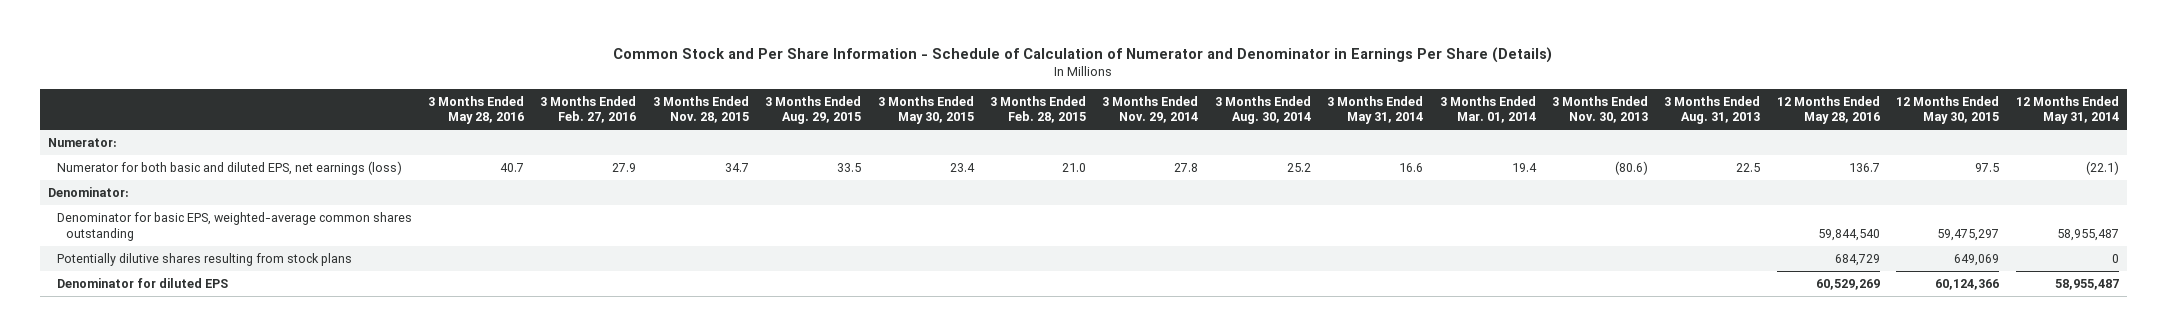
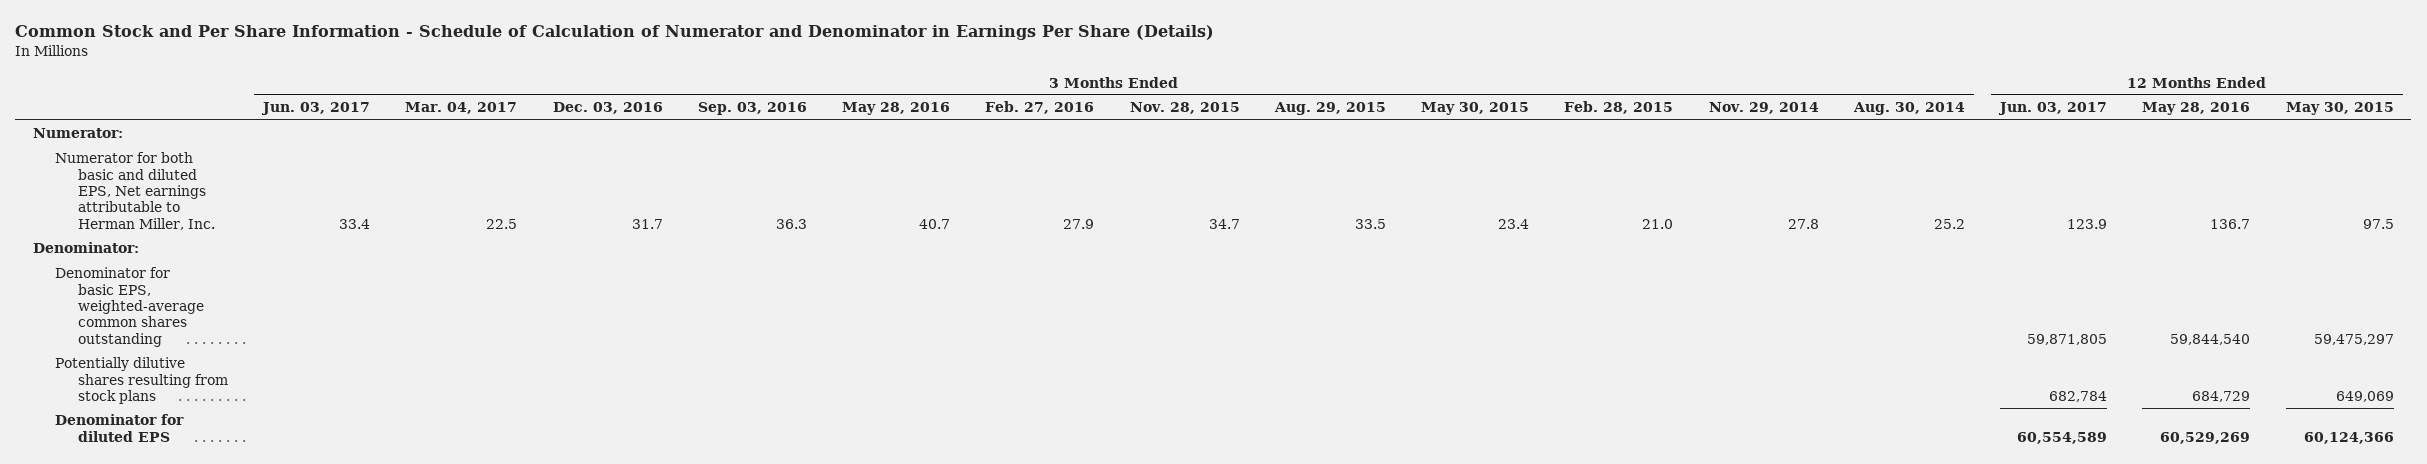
[1327,95,1424,125] 3 Months Ended May 31, 2014 -> none
[1439,95,1536,124] 3 Months Ended Mar. 01, 2014 -> none
[1552,95,1649,124] 3 Months Ended Nov. 30, 2013 -> none
[1664,95,1761,125] 3 Months Ended Aug. 31, 2013 -> none
[2015,95,2119,125] 12 Months Ended May 31, 2014 -> none
none -> [261,102,371,116] Jun. 03, 2017
none -> [405,102,518,115] Mar. 04, 2017
none -> [552,102,663,115] Dec. 03, 2016
none -> [697,102,807,116] Sep. 03, 2016
none -> [1998,102,2108,116] Jun. 03, 2017
[56,161,402,176] Numerator for both basic and diluted EPS, net earnings (loss) -> [55,152,215,230] Numerator for both basic and diluted EPS, Net earnings attributable to Herman Miller, Inc.

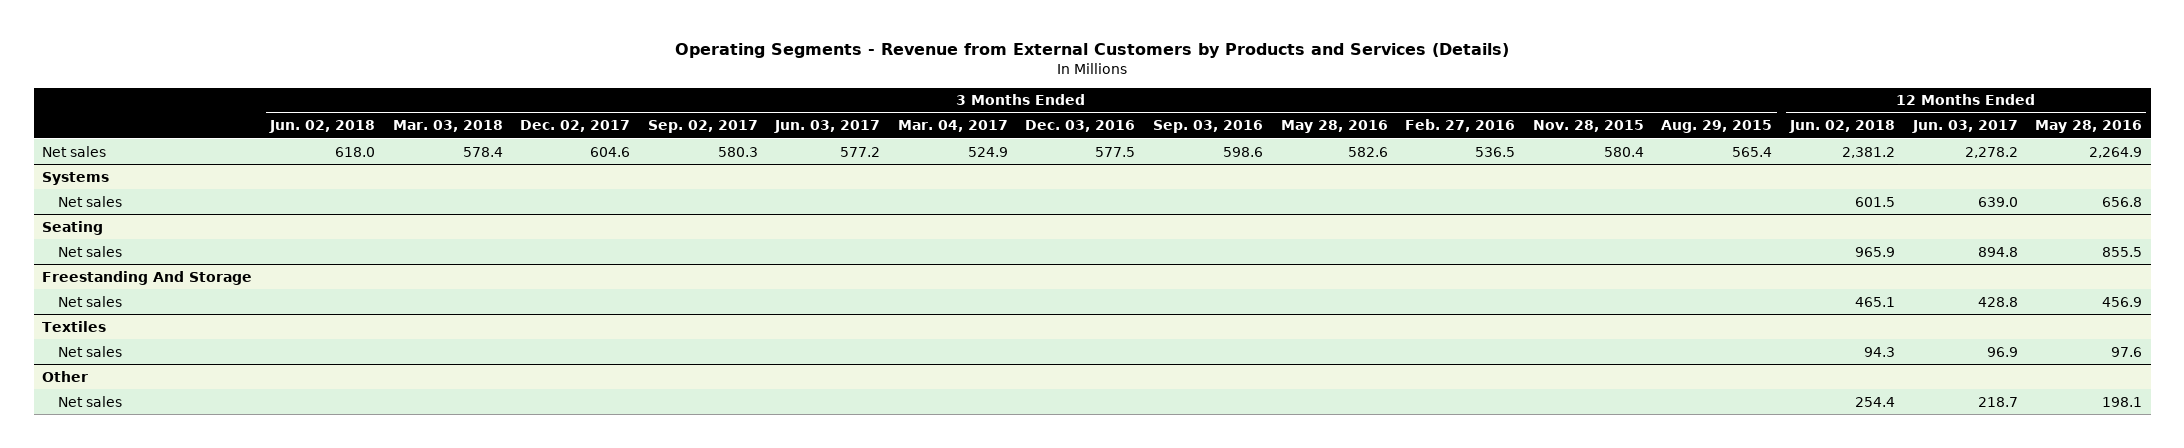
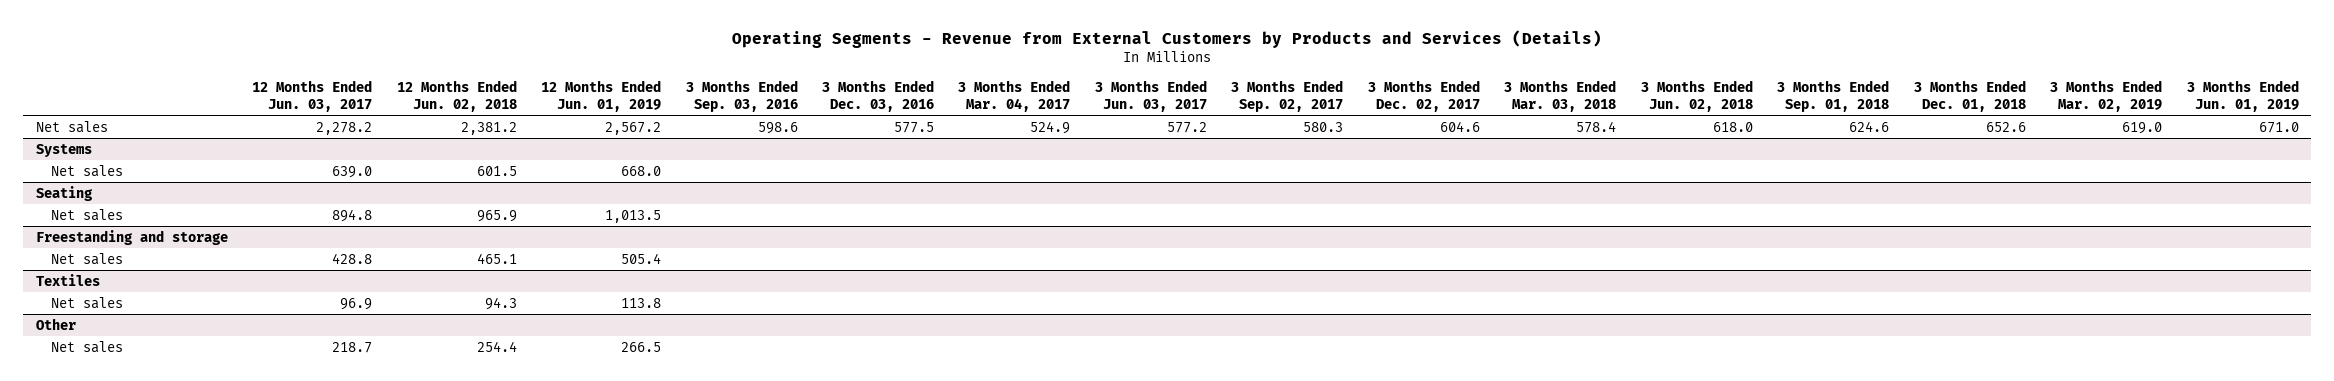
[1280,120,1388,134] May 28, 2016 -> none
[1405,119,1516,133] Feb. 27, 2016 -> none
[1532,120,1644,133] Nov. 28, 2015 -> none
[1661,120,1773,134] Aug. 29, 2015 -> none
[2035,120,2143,134] May 28, 2016 -> none
none -> [541,79,662,112] 12 Months Ended Jun. 01, 2019
none -> [1777,79,1890,112] 3 Months Ended Sep. 01, 2018
none -> [1913,79,2026,112] 3 Months Ended Dec. 01, 2018
none -> [2050,79,2163,112] 3 Months Ended Mar. 02, 2019
none -> [2186,79,2299,112] 3 Months Ended Jun. 01, 2019
[42,270,253,285] Freestanding And Storage -> [35,229,228,245] Freestanding and storage

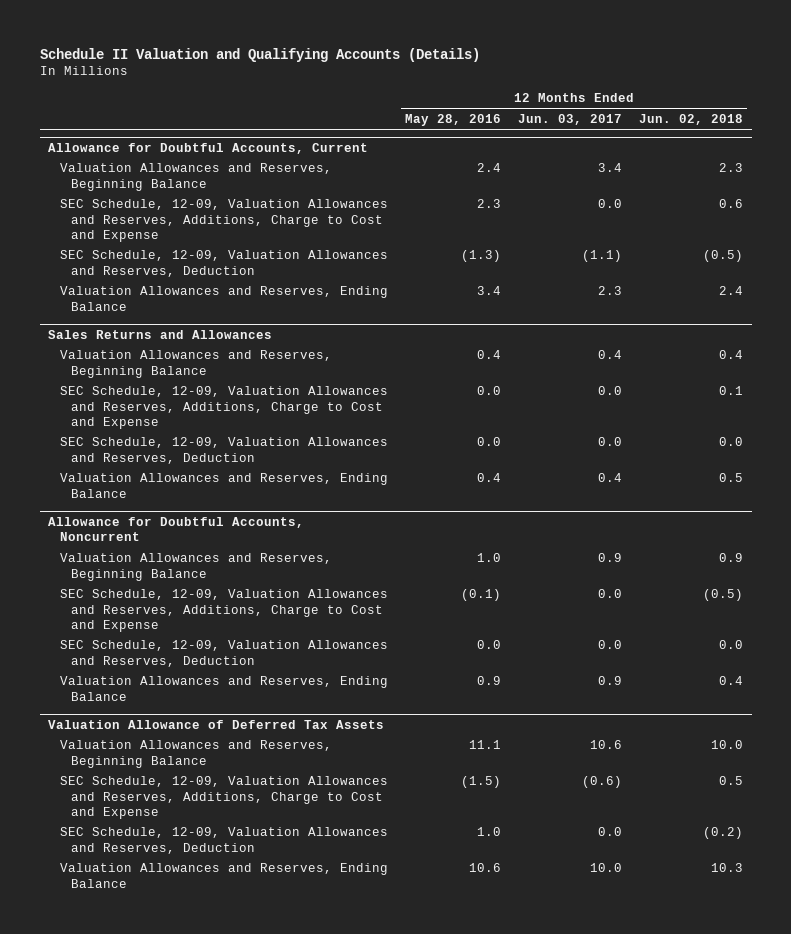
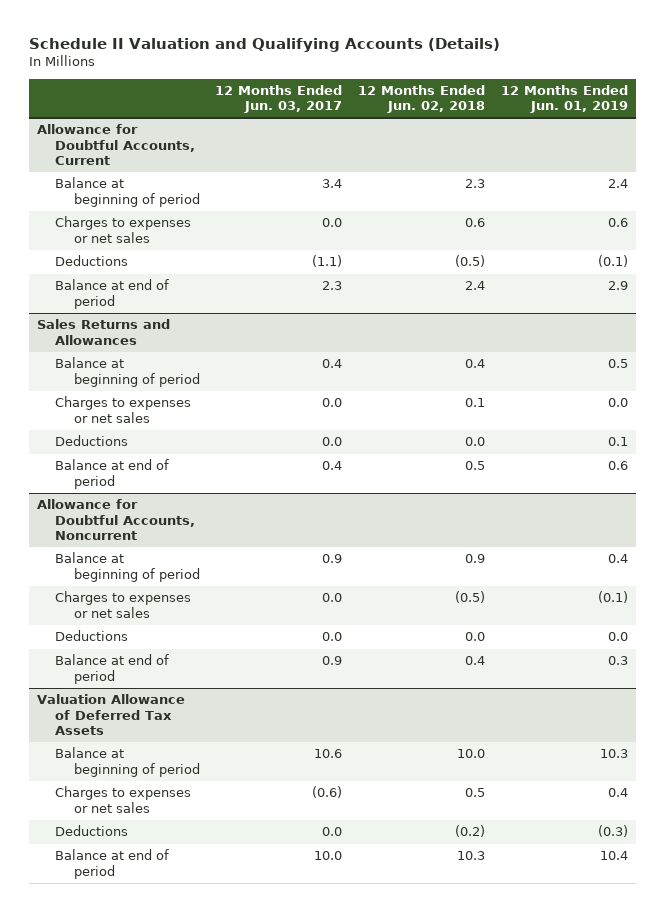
[404,113,501,126] May 28, 2016 -> none
none -> [500,85,628,114] 12 Months Ended Jun. 01, 2019
[59,163,332,191] Valuation Allowances and Reserves, Beginning Balance -> [55,177,200,207] Balance at beginning of period
[59,199,388,242] SEC Schedule, 12-09, Valuation Allowances and Reserves, Additions, Charge to Cost and Expense -> [55,216,192,243] Charges to expenses or net sales
[59,250,388,277] SEC Schedule, 12-09, Valuation Allowances and Reserves, Deduction -> [55,255,129,267] Deductions
[59,286,388,311] Valuation Allowances and Reserves, Ending Balance -> [55,279,170,309] Balance at end of period
[59,350,332,378] Valuation Allowances and Reserves, Beginning Balance -> [55,357,200,387] Balance at beginning of period
[59,386,388,429] SEC Schedule, 12-09, Valuation Allowances and Reserves, Additions, Charge to Cost and Expense -> [55,396,192,423] Charges to expenses or net sales
[59,437,388,464] SEC Schedule, 12-09, Valuation Allowances and Reserves, Deduction -> [55,435,129,447] Deductions
[59,473,388,498] Valuation Allowances and Reserves, Ending Balance -> [55,459,170,489] Balance at end of period
[59,553,332,581] Valuation Allowances and Reserves, Beginning Balance -> [55,552,200,582] Balance at beginning of period
[59,589,388,632] SEC Schedule, 12-09, Valuation Allowances and Reserves, Additions, Charge to Cost and Expense -> [55,591,192,618] Charges to expenses or net sales
[59,640,388,667] SEC Schedule, 12-09, Valuation Allowances and Reserves, Deduction -> [55,630,129,642] Deductions
[59,676,388,701] Valuation Allowances and Reserves, Ending Balance -> [55,654,170,684] Balance at end of period
[59,740,332,768] Valuation Allowances and Reserves, Beginning Balance -> [55,747,200,777] Balance at beginning of period
[59,776,388,819] SEC Schedule, 12-09, Valuation Allowances and Reserves, Additions, Charge to Cost and Expense -> [55,786,192,813] Charges to expenses or net sales
[59,827,388,854] SEC Schedule, 12-09, Valuation Allowances and Reserves, Deduction -> [55,825,129,837] Deductions
[59,863,388,888] Valuation Allowances and Reserves, Ending Balance -> [55,849,170,879] Balance at end of period

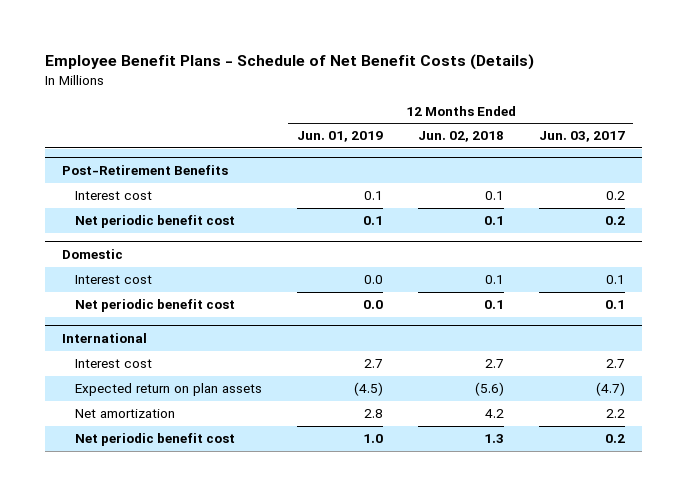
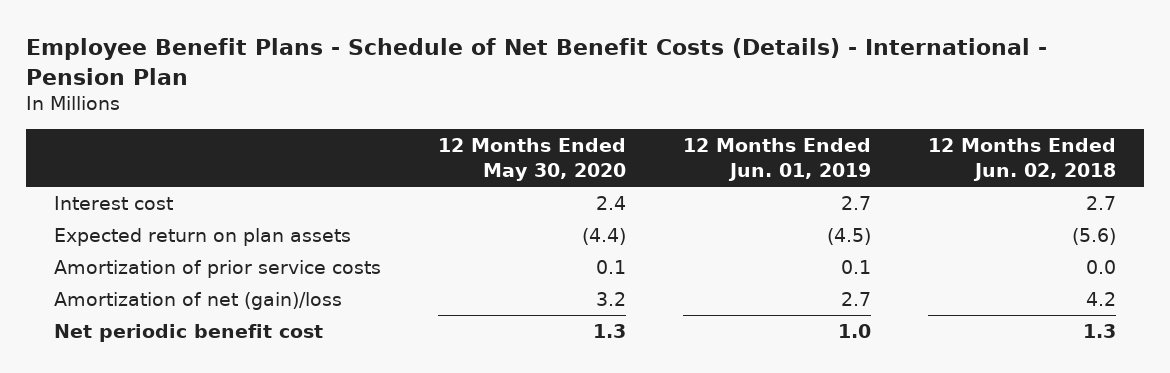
[44,54,534,71] Employee Benefit Plans - Schedule of Net Benefit Costs (Details) -> [25,38,1047,85] Employee Benefit Plans - Schedule of Net Benefit Costs (Details) - International - Pension Plan
[538,131,625,143] Jun. 03, 2017 -> none
none -> [438,138,627,181] 12 Months Ended May 30, 2020
[62,165,229,176] Post-Retirement Benefits -> none
[75,191,153,201] Interest cost -> none
[75,215,236,229] Net periodic benefit cost -> none
[62,249,124,260] Domestic -> none
[75,275,153,285] Interest cost -> none
[75,299,236,313] Net periodic benefit cost -> none
[62,333,148,344] International -> none
none -> [54,260,382,279] Amortization of prior service costs
[75,409,176,419] Net amortization -> [54,292,343,311] Amortization of net (gain)/loss
[363,409,383,419] 2.8 -> [840,292,871,307] 2.7

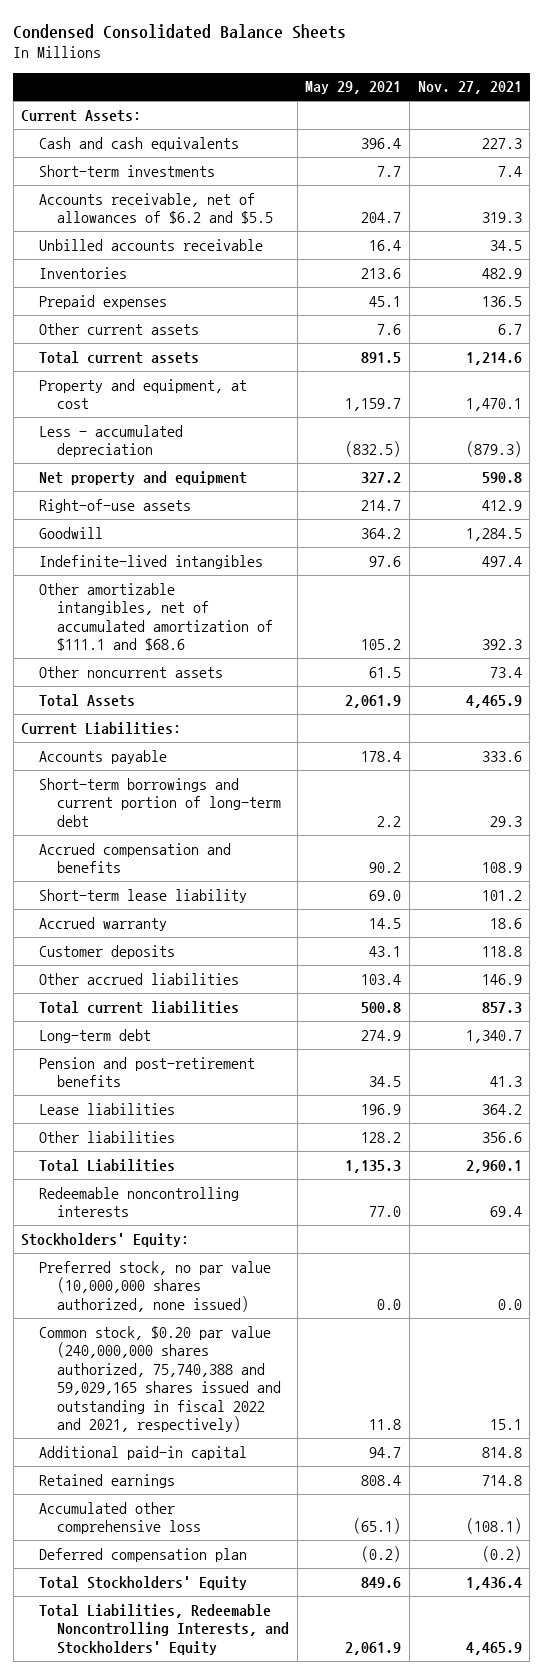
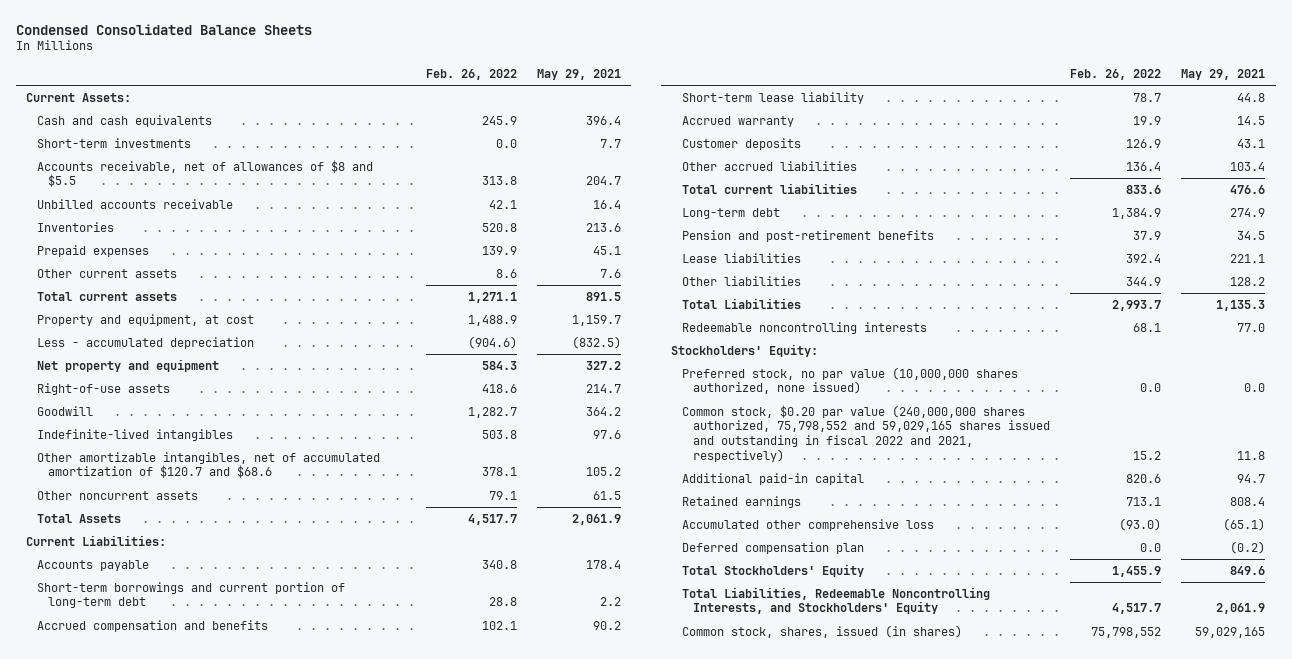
[417,81,522,95] Nov. 27, 2021 -> none
none -> [425,69,517,81] Feb. 26, 2022
[39,192,273,225] Accounts receivable, net of allowances of $6.2 and $5.5 -> [37,159,374,188] Accounts receivable, net of allowances of $8 and $5.5
[39,582,273,652] Other amortizable intangibles, net of accumulated amortization of $111.1 and $68.6 -> [37,451,381,479] Other amortizable intangibles, net of accumulated amortization of $120.7 and $68.6
[369,889,402,901] 69.0 -> [1237,92,1266,102] 44.8
[361,1001,402,1013] 500.8 -> [1230,184,1266,194] 476.6
[361,1103,402,1115] 196.9 -> [1230,253,1266,263] 221.1
[39,1325,281,1433] Common stock, $0.20 par value (240,000,000 shares authorized, 75,740,388 and 59,029,165 shares issued and outstanding in fiscal 2022 and 2021, respectively) -> [681,404,1050,462] Common stock, $0.20 par value (240,000,000 shares authorized, 75,798,552 and 59,029,165 shares issued and outstanding in fiscal 2022 and 2021, respectively)
none -> [681,624,962,638] Common stock, shares, issued (in shares)

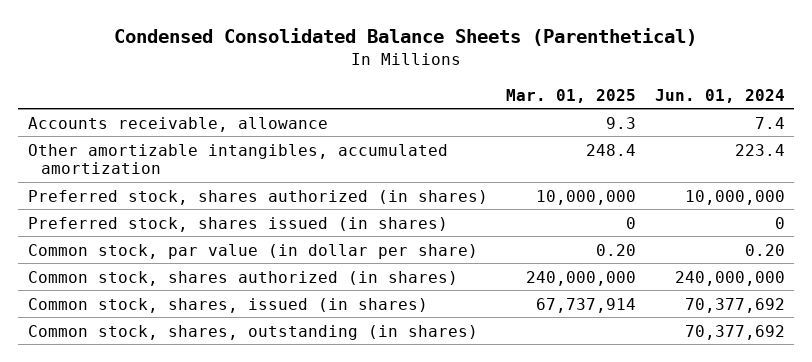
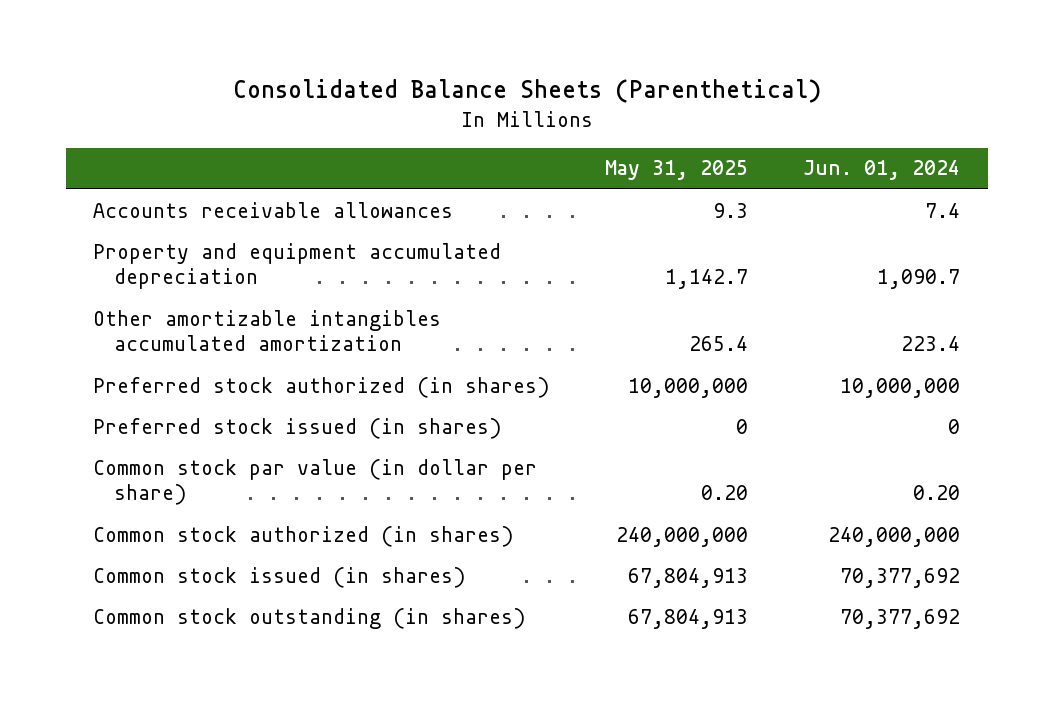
[114,28,698,47] Condensed Consolidated Balance Sheets (Parenthetical) -> [232,79,821,104] Consolidated Balance Sheets (Parenthetical)
[506,88,637,103] Mar. 01, 2025 -> none
none -> [605,160,749,181] May 31, 2025
[27,116,328,132] Accounts receivable, allowance -> [93,201,454,218] Accounts receivable allowances
none -> [93,242,502,290] Property and equipment accumulated depreciation
[27,143,448,175] Other amortizable intangibles, accumulated amortization -> [93,309,442,352] Other amortizable intangibles accumulated amortization
[27,189,488,205] Preferred stock, shares authorized (in shares) -> [93,376,551,398] Preferred stock authorized (in shares)
[27,216,448,232] Preferred stock, shares issued (in shares) -> [93,417,503,439] Preferred stock issued (in shares)
[27,243,478,259] Common stock, par value (in dollar per share) -> [93,458,538,506] Common stock par value (in dollar per share)
[27,270,458,286] Common stock, shares authorized (in shares) -> [93,525,515,547] Common stock authorized (in shares)
[27,297,428,313] Common stock, shares, issued (in shares) -> [93,566,467,588] Common stock issued (in shares)
[27,324,478,340] Common stock, shares, outstanding (in shares) -> [93,607,527,629] Common stock outstanding (in shares)

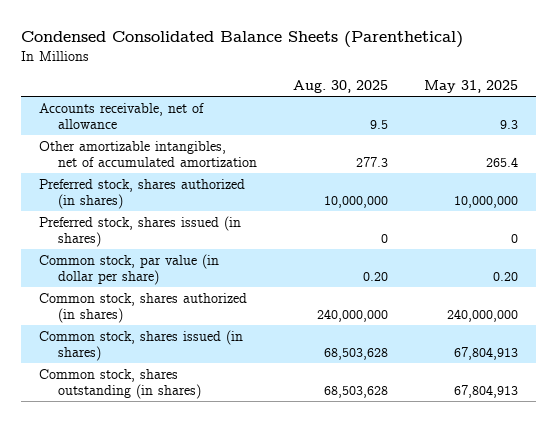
[232,79,821,104] Consolidated Balance Sheets (Parenthetical) -> [20,31,463,49] Condensed Consolidated Balance Sheets (Parenthetical)
[803,160,961,181] Jun. 01, 2024 -> none
none -> [292,80,388,94] Aug. 30, 2025
[93,242,502,290] Property and equipment accumulated depreciation -> none
[93,201,454,218] Accounts receivable allowances -> [38,102,204,130] Accounts receivable, net of allowance
[93,309,442,352] Other amortizable intangibles accumulated amortization -> [38,140,257,168] Other amortizable intangibles, net of accumulated amortization
[93,376,551,398] Preferred stock authorized (in shares) -> [38,178,245,210] Preferred stock, shares authorized (in shares)
[93,417,503,439] Preferred stock issued (in shares) -> [38,215,241,248] Preferred stock, shares issued (in shares)
[93,458,538,506] Common stock par value (in dollar per share) -> [38,253,219,286] Common stock, par value (in dollar per share)
[93,525,515,547] Common stock authorized (in shares) -> [38,292,247,324] Common stock, shares authorized (in shares)
[93,566,467,588] Common stock issued (in shares) -> [38,329,243,362] Common stock, shares issued (in shares)
[93,607,527,629] Common stock outstanding (in shares) -> [38,368,201,400] Common stock, shares outstanding (in shares)

